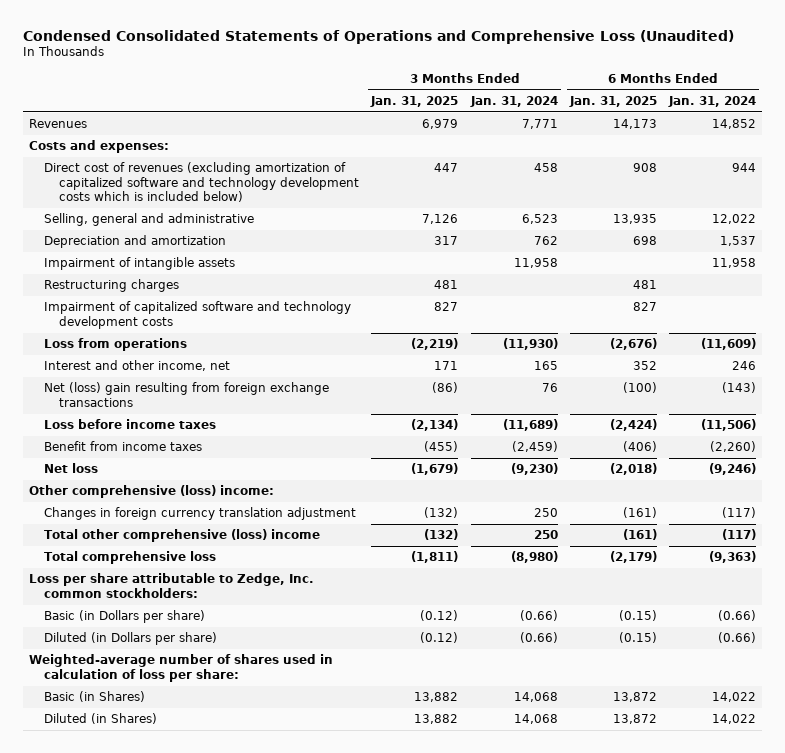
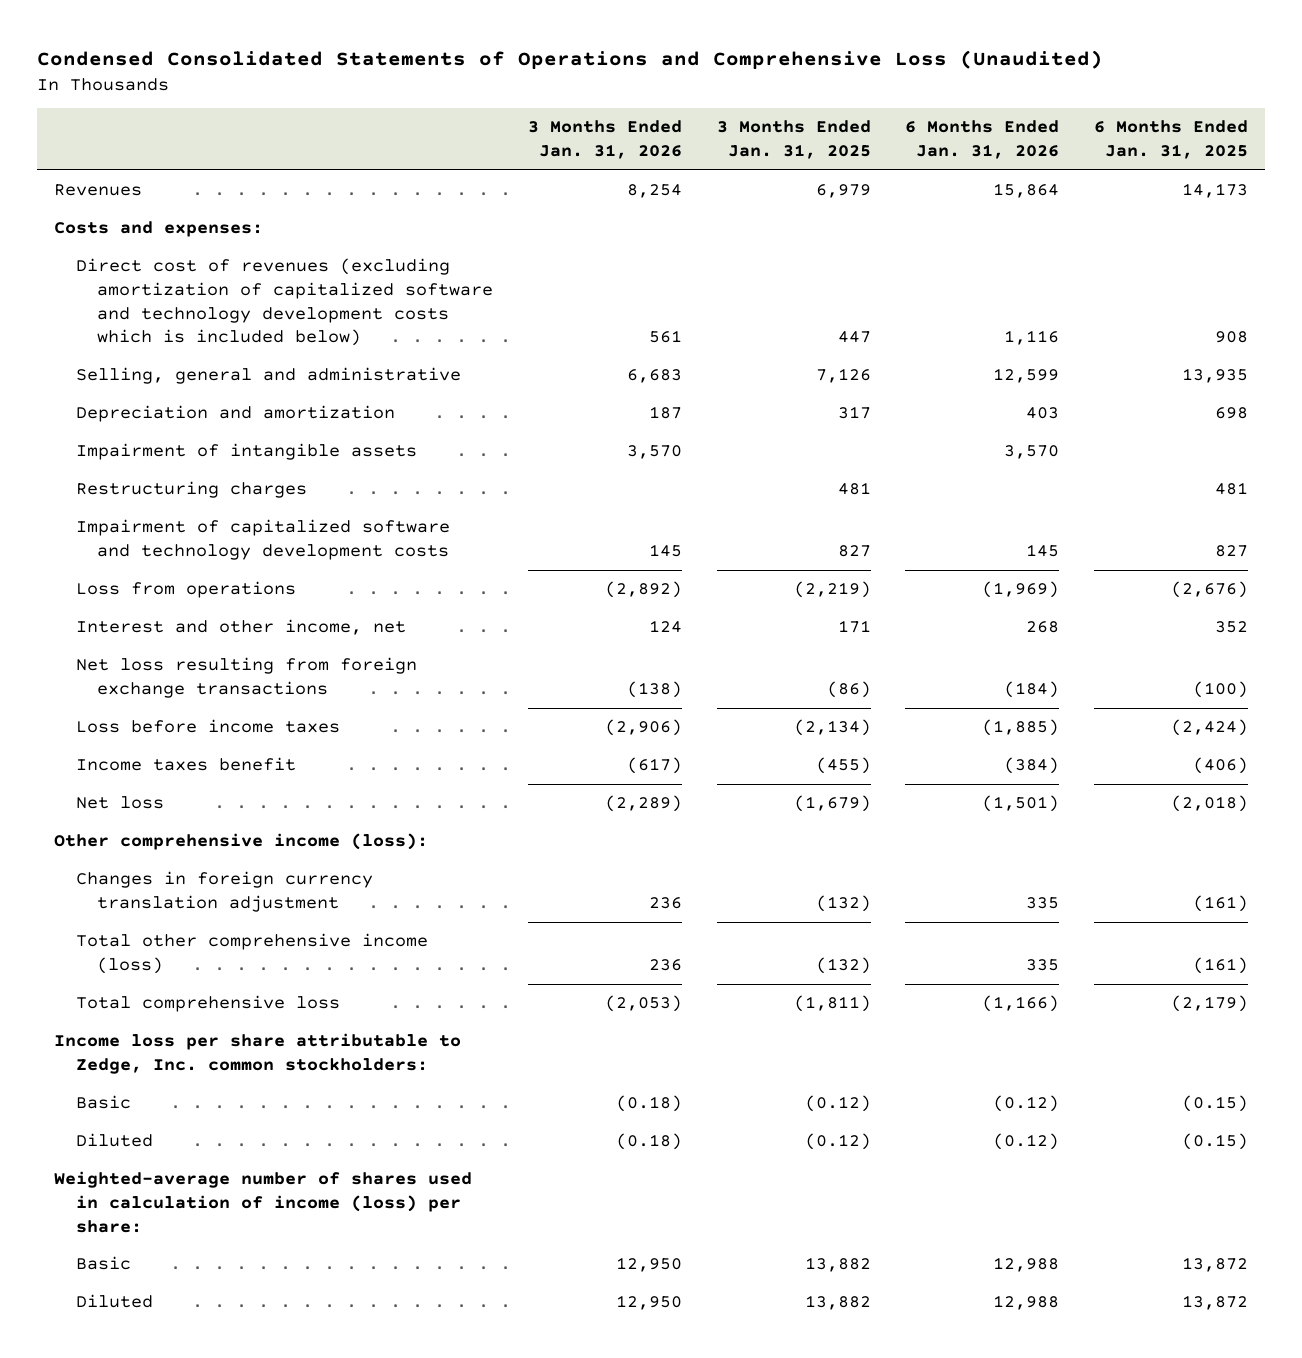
[469,96,558,108] Jan. 31, 2024 -> none
[668,96,757,108] Jan. 31, 2024 -> none
none -> [527,120,682,160] 3 Months Ended Jan. 31, 2026
none -> [905,120,1060,160] 6 Months Ended Jan. 31, 2026
[43,382,329,407] Net (loss) gain resulting from foreign exchange transactions -> [75,657,417,699] Net loss resulting from foreign exchange transactions
[43,441,202,452] Benefit from income taxes -> [75,757,296,772] Income taxes benefit
[28,485,274,499] Other comprehensive (loss) income: -> [53,833,428,851] Other comprehensive income (loss):
[43,529,320,543] Total other comprehensive (loss) income -> [75,933,428,975] Total other comprehensive income (loss)
[28,573,314,598] Loss per share attributable to Zedge, Inc. common stockholders: -> [53,1033,461,1075] Income loss per share attributable to Zedge, Inc. common stockholders:
[43,610,205,624] Basic (in Dollars per share) -> [75,1095,131,1110] Basic
[43,632,217,646] Diluted (in Dollars per share) -> [75,1133,153,1148] Diluted
[28,654,333,682] Weighted-average number of shares used in calculation of loss per share: -> [53,1171,472,1233] Weighted-average number of shares used in calculation of income (loss) per share:
[43,691,145,703] Basic (in Shares) -> [75,1256,131,1271] Basic
[43,713,157,725] Diluted (in Shares) -> [75,1294,153,1309] Diluted

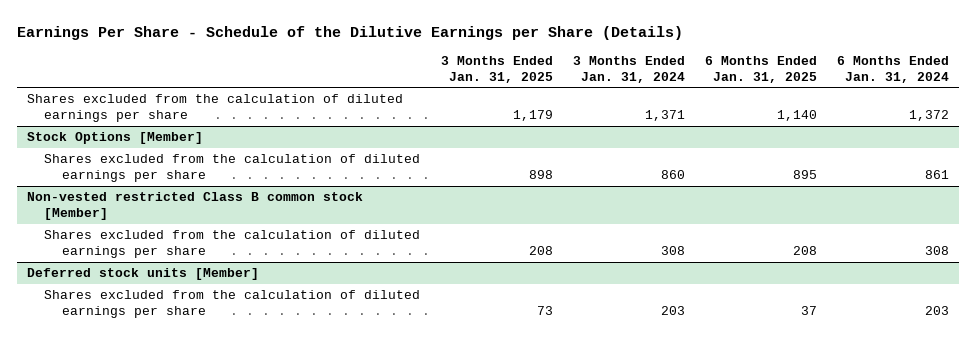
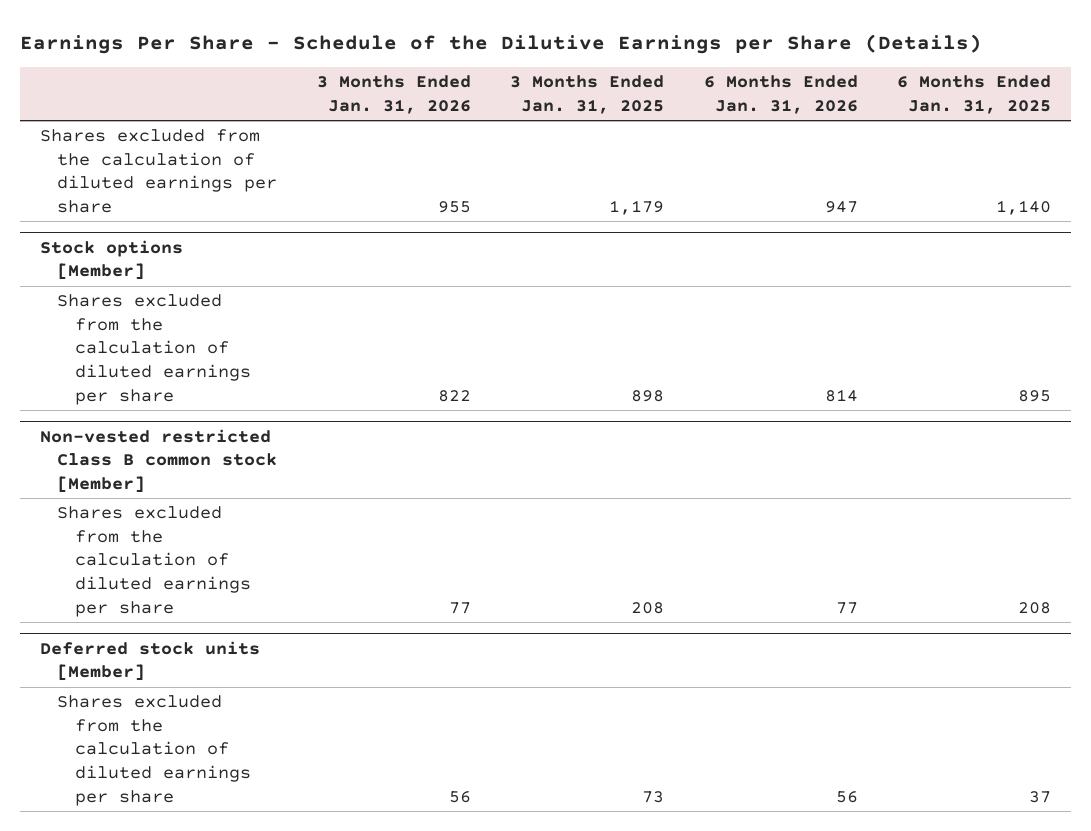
[572,56,685,83] 3 Months Ended Jan. 31, 2024 -> none
[837,56,950,83] 6 Months Ended Jan. 31, 2024 -> none
none -> [316,75,471,115] 3 Months Ended Jan. 31, 2026
none -> [703,75,858,115] 6 Months Ended Jan. 31, 2026
[26,132,203,145] Stock Options [Member] -> [40,239,184,281] Stock options [Member]

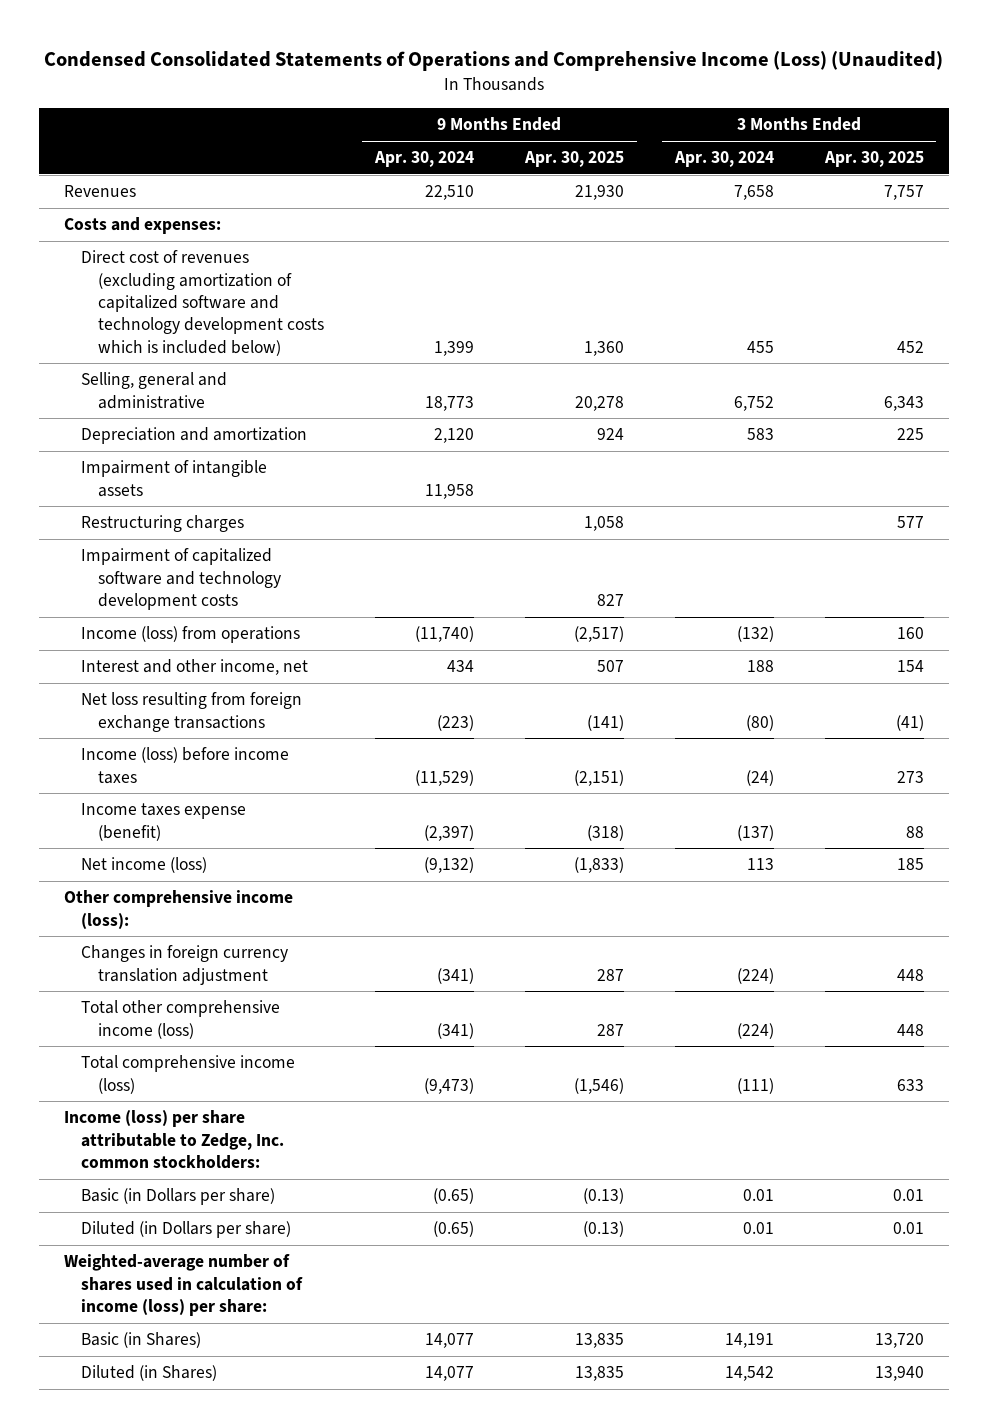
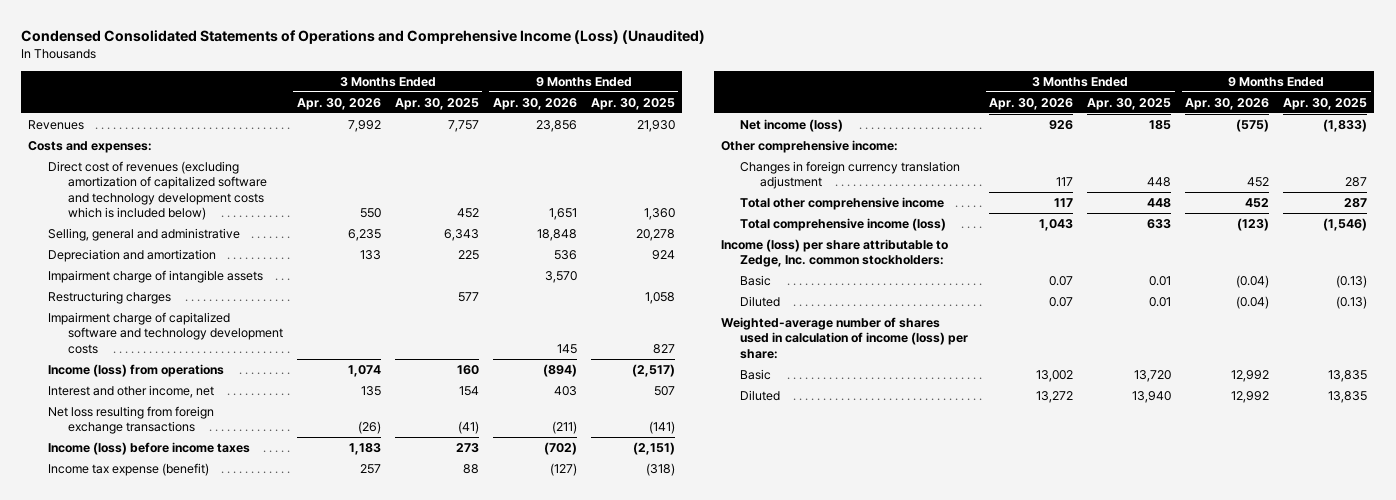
[373,151,474,168] Apr. 30, 2024 -> none
[673,151,774,168] Apr. 30, 2024 -> none
none -> [296,97,381,110] Apr. 30, 2026
none -> [492,97,577,110] Apr. 30, 2026
[81,460,268,497] Impairment of intangible assets -> [47,270,263,284] Impairment charge of intangible assets
[81,548,281,611] Impairment of capitalized software and technology development costs -> [47,312,283,354] Impairment charge of capitalized software and technology development costs
[81,803,247,841] Income taxes expense (benefit) -> [47,463,209,477] Income tax expense (benefit)
[64,890,294,929] Other comprehensive income (loss): -> [720,140,898,154] Other comprehensive income:
[81,1000,281,1039] Total other comprehensive income (loss) -> [740,197,945,211] Total other comprehensive income
[81,1188,276,1206] Basic (in Dollars per share) -> [740,275,772,287] Basic
[81,1221,292,1239] Diluted (in Dollars per share) -> [740,296,781,308] Diluted
[81,1332,202,1349] Basic (in Shares) -> [740,369,772,381] Basic
[81,1365,218,1382] Diluted (in Shares) -> [740,390,781,402] Diluted

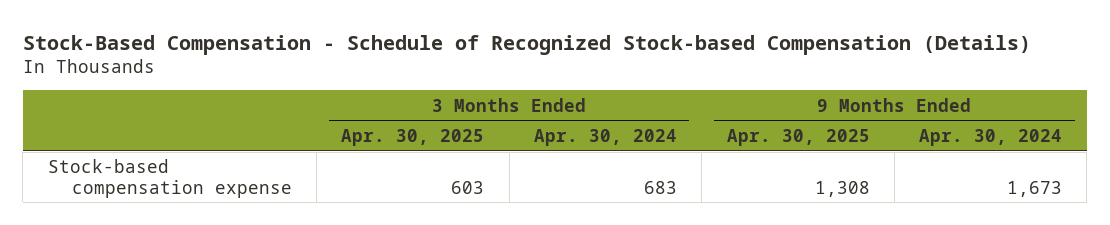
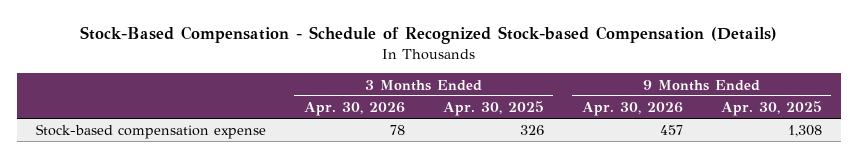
[533,128,677,146] Apr. 30, 2024 -> none
[919,128,1063,146] Apr. 30, 2024 -> none
none -> [303,102,405,117] Apr. 30, 2026
none -> [581,102,683,117] Apr. 30, 2026
[451,180,485,194] 603 -> [519,125,544,136] 326

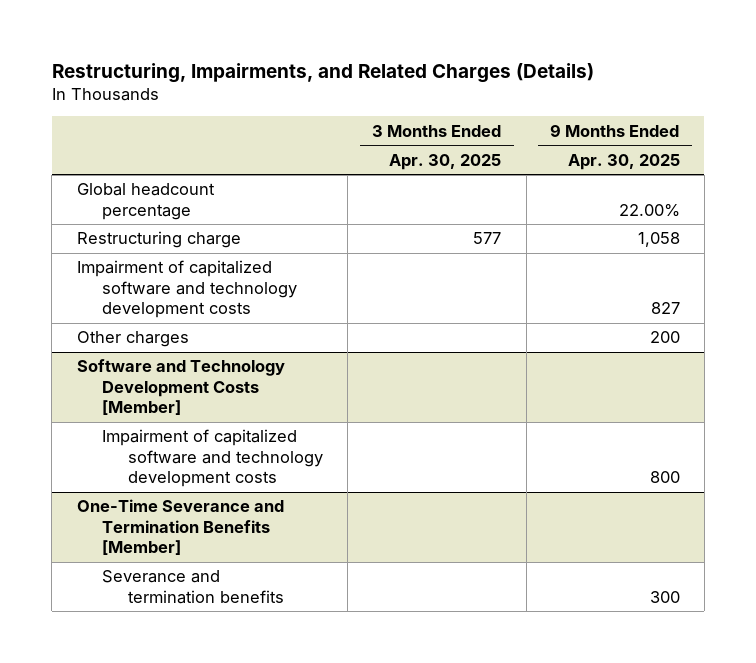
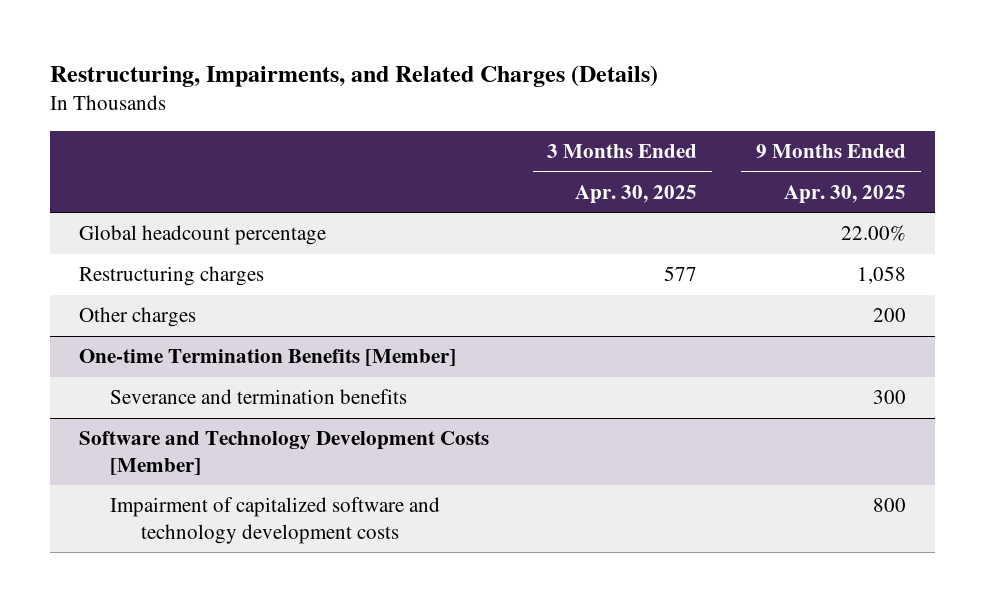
[76,260,298,319] Impairment of capitalized software and technology development costs -> none
[76,231,241,249] Restructuring charge -> [78,266,264,287] Restructuring charges
none -> [78,349,456,367] One-time Termination Benefits [Member]
none -> [109,389,407,405] Severance and termination benefits
[76,499,284,556] One-Time Severance and Termination Benefits [Member] -> none
[102,570,285,604] Severance and termination benefits -> none

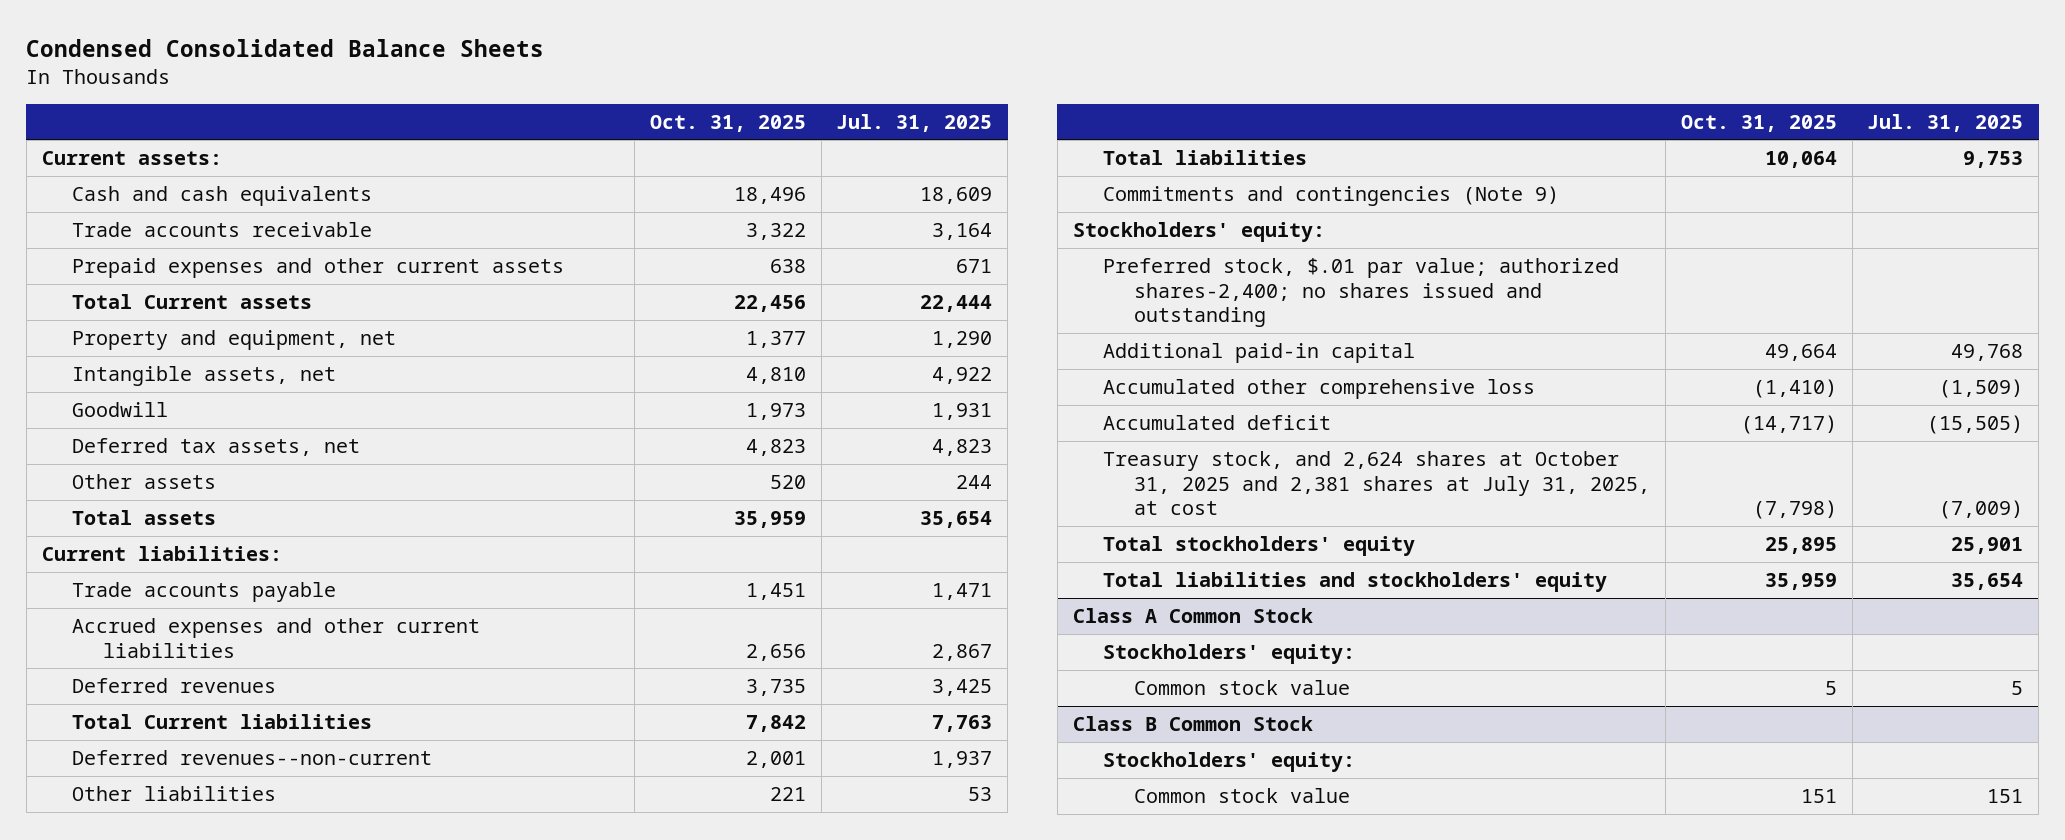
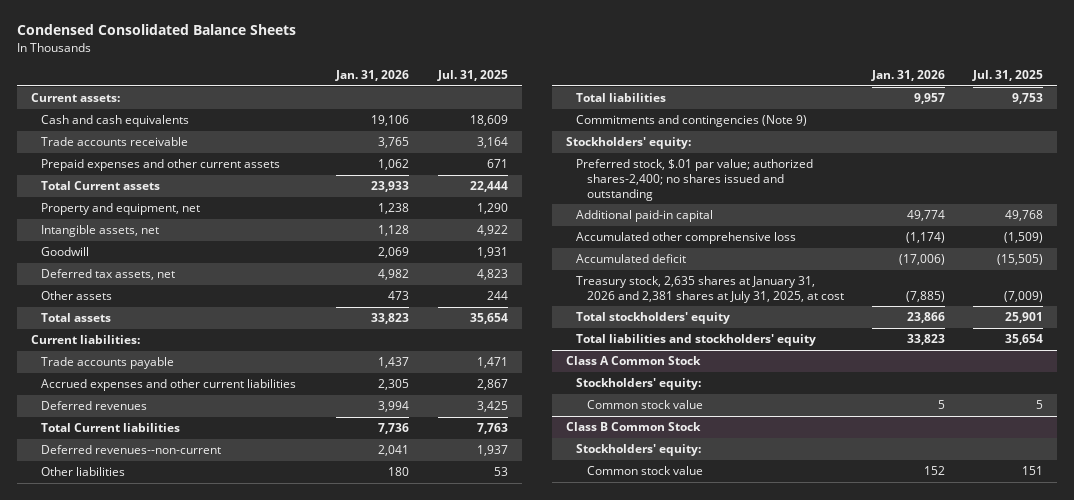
[649,114,806,132] Oct. 31, 2025 -> none
none -> [335,70,410,82] Jan. 31, 2026
[1103,451,1650,515] Treasury stock, and 2,624 shares at October 31, 2025 and 2,381 shares at July 31, 2025, at cost -> [576,276,844,303] Treasury stock, 2,635 shares at January 31, 2026 and 2,381 shares at July 31, 2025, at cost

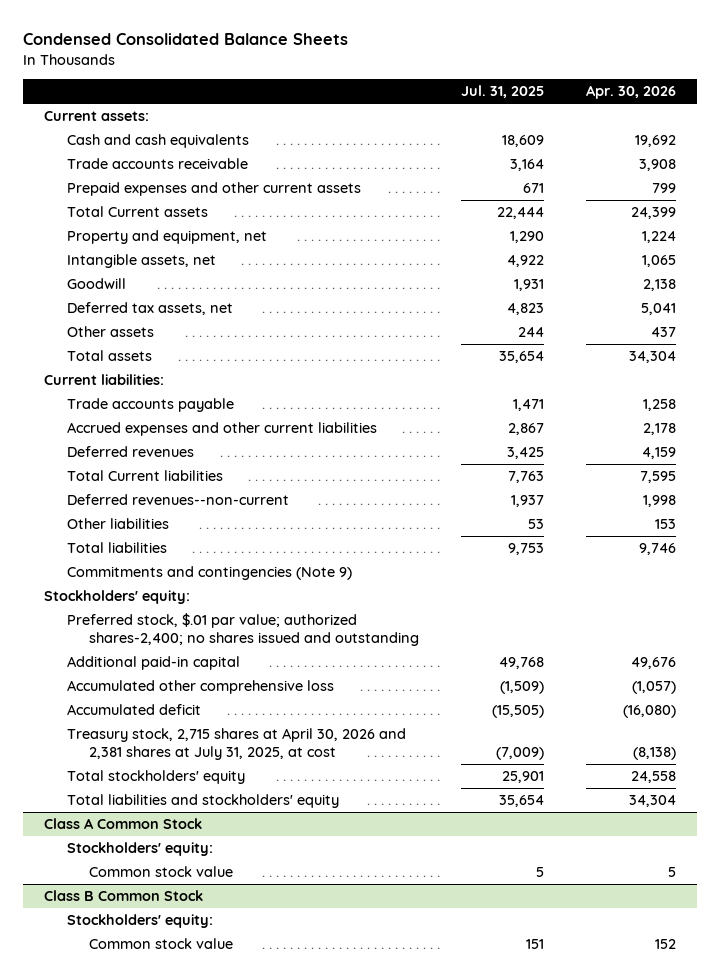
[335,70,410,82] Jan. 31, 2026 -> none
none -> [585,85,676,100] Apr. 30, 2026
[576,276,844,303] Treasury stock, 2,635 shares at January 31, 2026 and 2,381 shares at July 31, 2025, at cost -> [66,728,406,761] Treasury stock, 2,715 shares at April 30, 2026 and 2,381 shares at July 31, 2025, at cost

